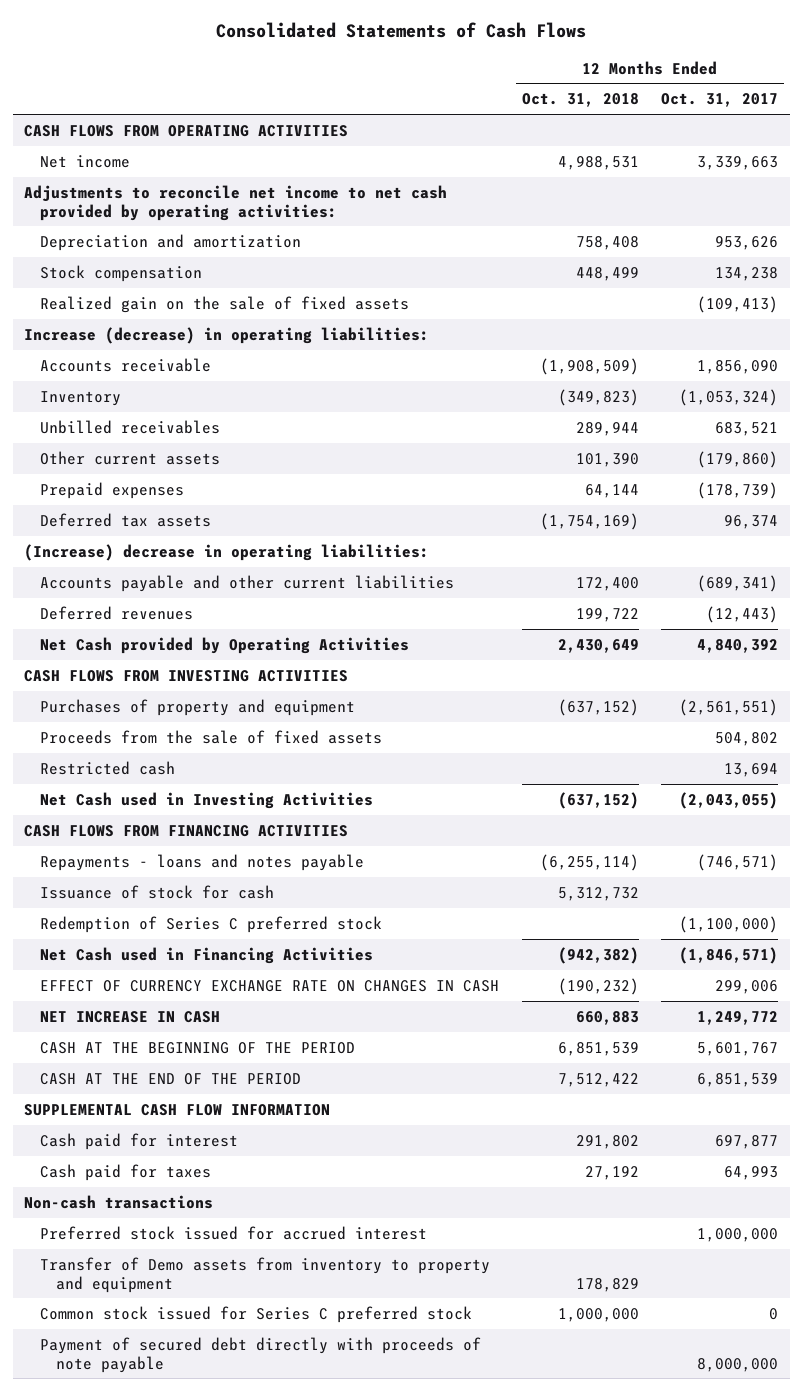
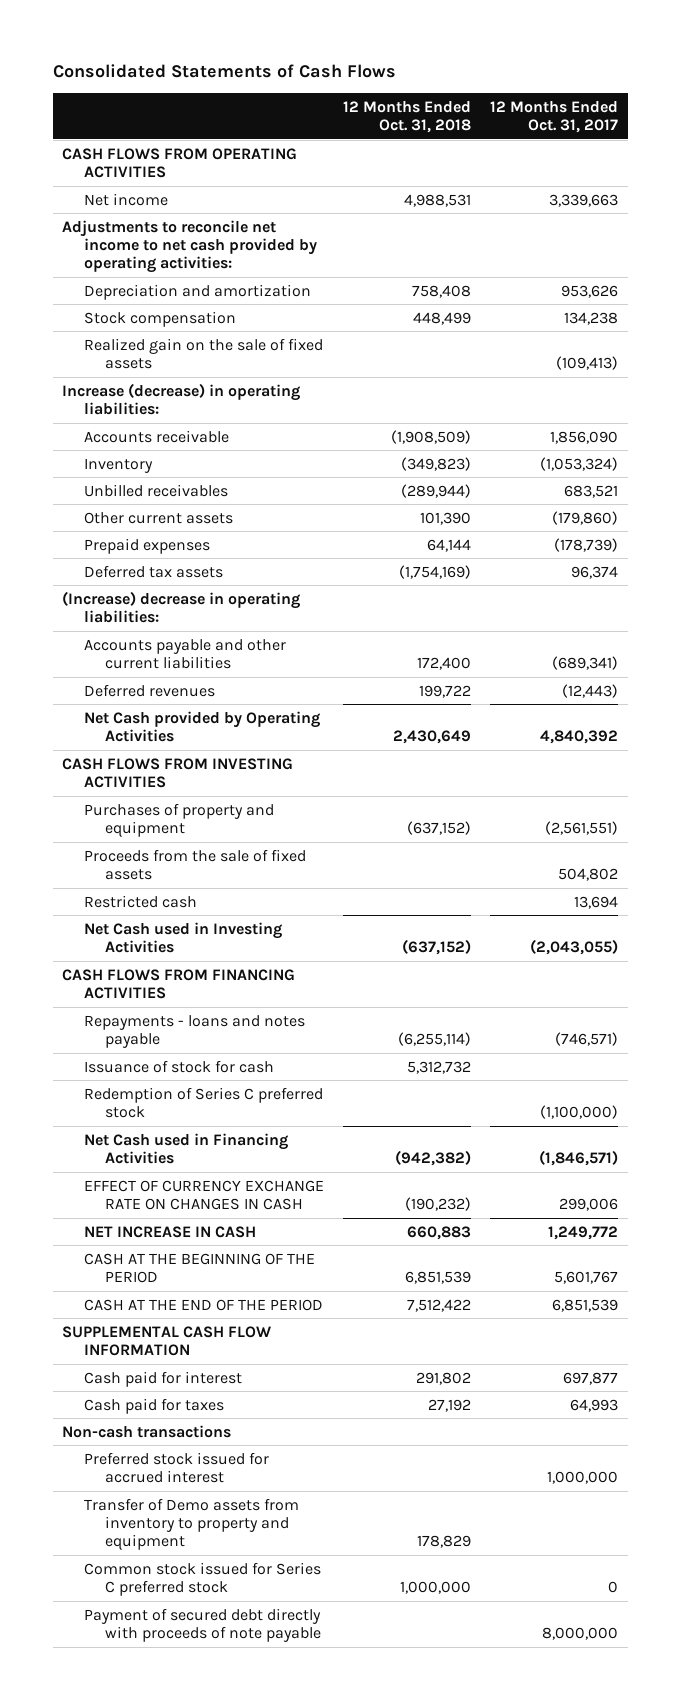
[575,421,639,436] 289,944 -> [400,483,471,498] (289,944)

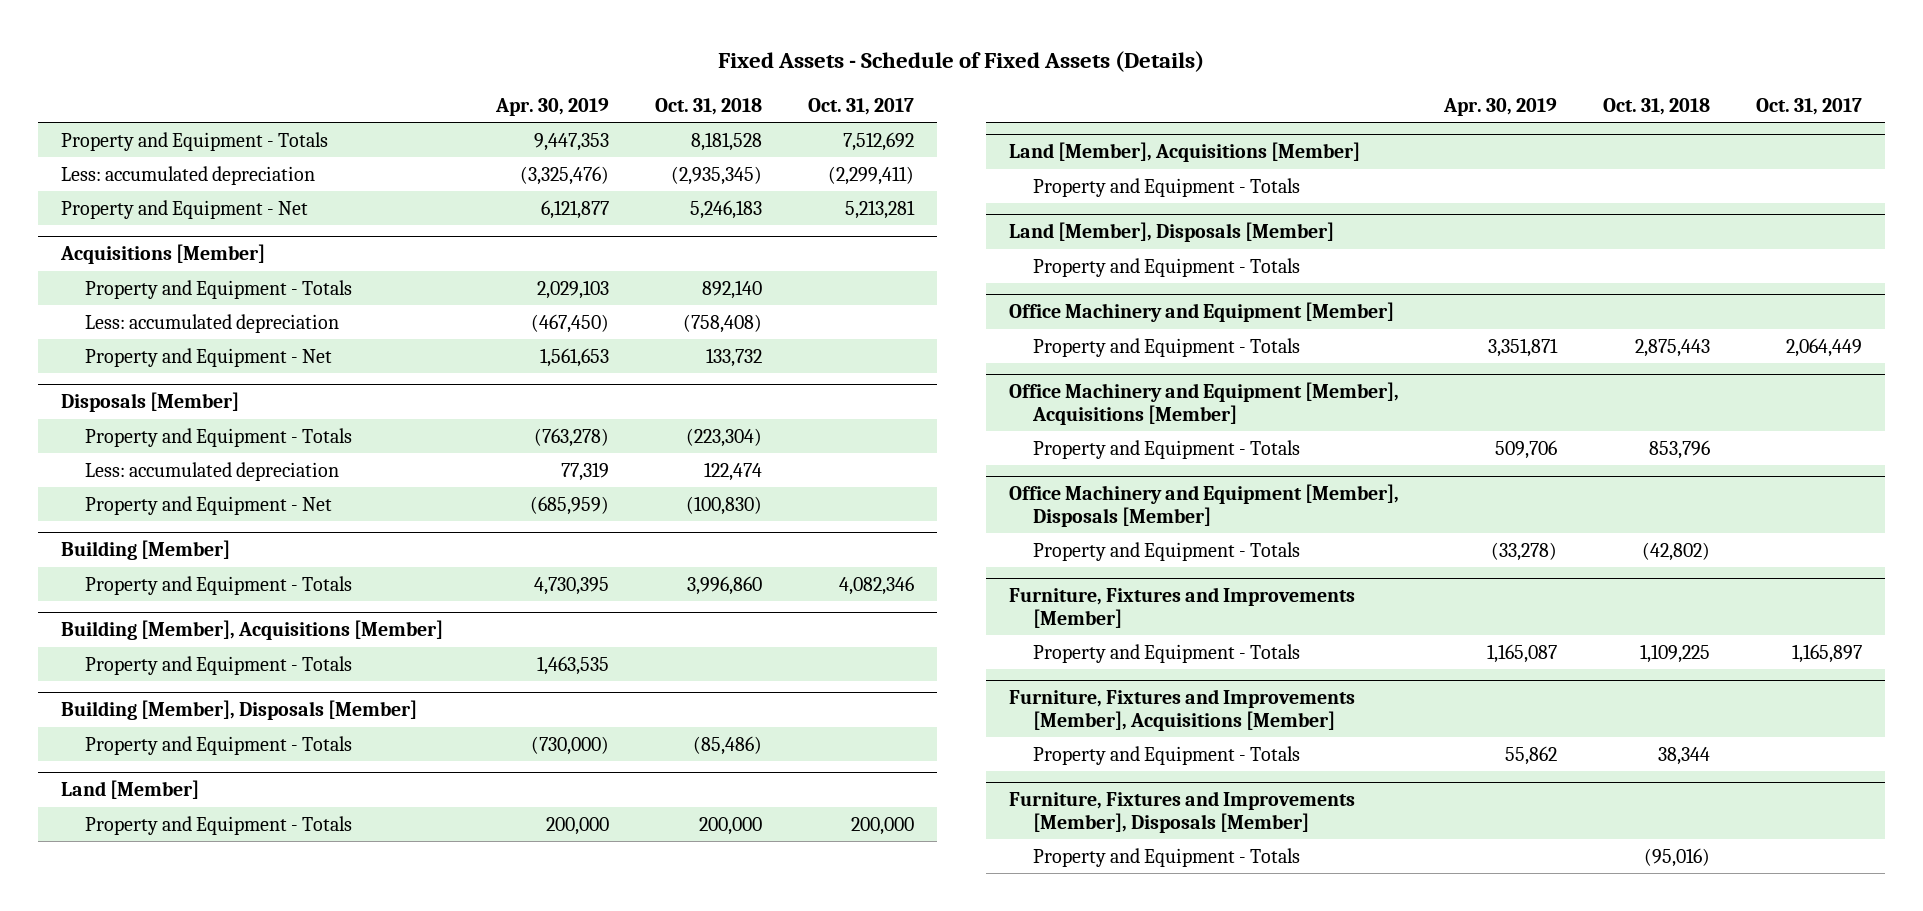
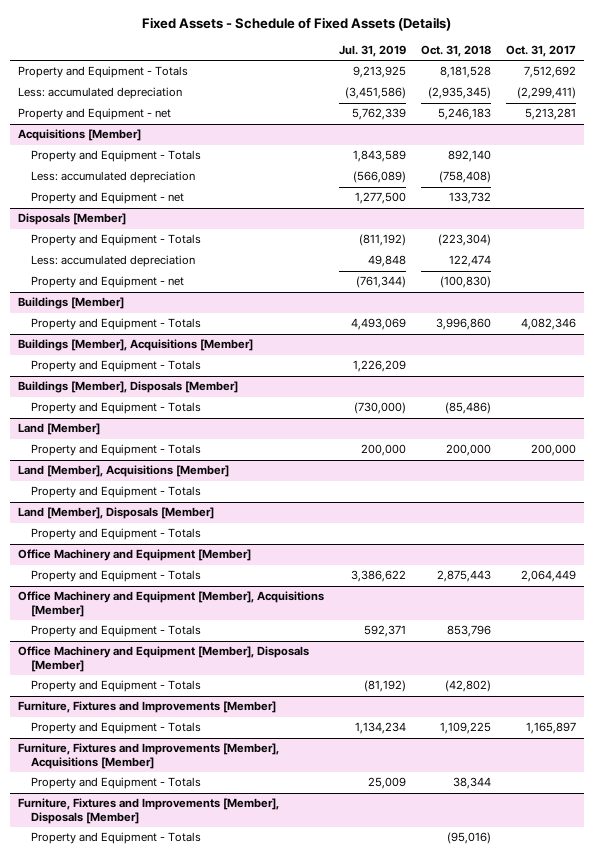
[495,97,610,116] Apr. 30, 2019 -> none
none -> [338,45,406,58] Jul. 31, 2019
[60,199,308,219] Property and Equipment - Net -> [17,108,171,121] Property and Equipment - net
[85,347,333,367] Property and Equipment - Net -> [31,192,185,205] Property and Equipment - net
[85,495,333,515] Property and Equipment - Net -> [31,276,185,289] Property and Equipment - net
[60,540,230,561] Building [Member] -> [17,297,124,310] Buildings [Member]
[60,620,443,641] Building [Member], Acquisitions [Member] -> [17,339,253,352] Buildings [Member], Acquisitions [Member]
[60,700,417,721] Building [Member], Disposals [Member] -> [17,381,238,394] Buildings [Member], Disposals [Member]

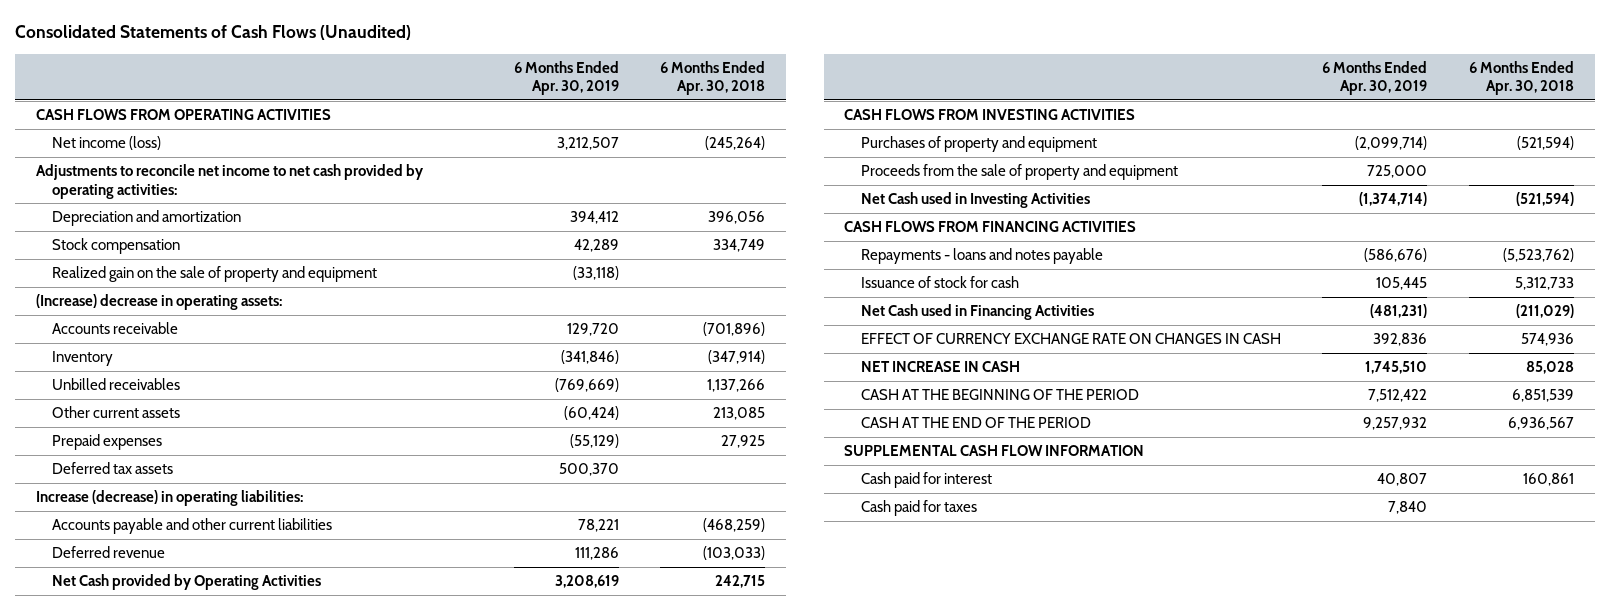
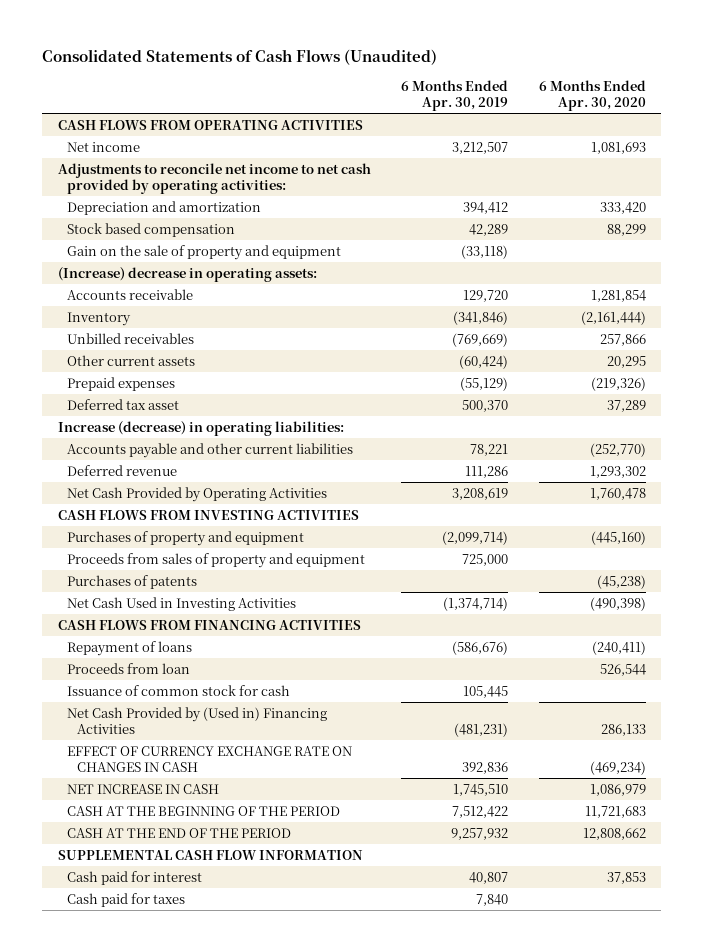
[659,60,765,96] 6 Months Ended Apr. 30, 2018 -> none
none -> [539,79,647,111] 6 Months Ended Apr. 30, 2020
[52,136,162,151] Net income (loss) -> [67,141,141,152] Net income
[52,238,181,255] Stock compensation -> [67,222,236,237] Stock based compensation
[52,266,378,283] Realized gain on the sale of property and equipment -> [67,244,342,260] Gain on the sale of property and equipment
[52,462,174,475] Deferred tax assets -> [67,398,180,410] Deferred tax asset
[52,574,322,591] Net Cash provided by Operating Activities -> [67,486,328,502] Net Cash Provided by Operating Activities
[861,164,1179,181] Proceeds from the sale of property and equipment -> [67,552,366,568] Proceeds from sales of property and equipment
none -> [67,574,198,589] Purchases of patents
[861,192,1091,209] Net Cash used in Investing Activities -> [67,596,297,611] Net Cash Used in Investing Activities
[861,248,1104,265] Repayments - loans and notes payable -> [67,640,193,656] Repayment of loans
none -> [67,662,191,674] Proceeds from loan
[861,276,1020,289] Issuance of stock for cash -> [67,684,291,696] Issuance of common stock for cash
[861,304,1095,321] Net Cash used in Financing Activities -> [67,706,328,734] Net Cash Provided by (Used in) Financing Activities

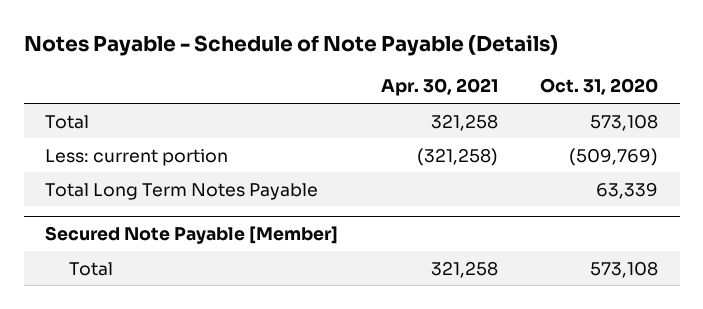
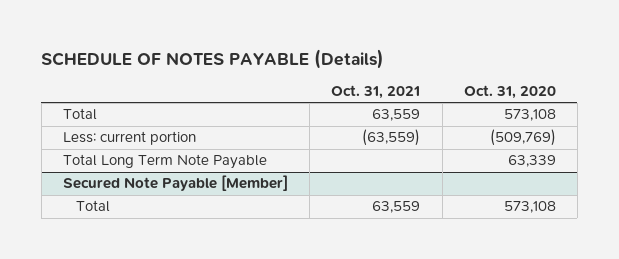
[23,34,558,56] Notes Payable - Schedule of Note Payable (Details) -> [41,48,385,69] SCHEDULE OF NOTES PAYABLE (Details)
[380,78,498,97] Apr. 30, 2021 -> none
none -> [331,85,421,100] Oct. 31, 2021
[44,182,318,200] Total Long Term Notes Payable -> [62,154,267,170] Total Long Term Note Payable

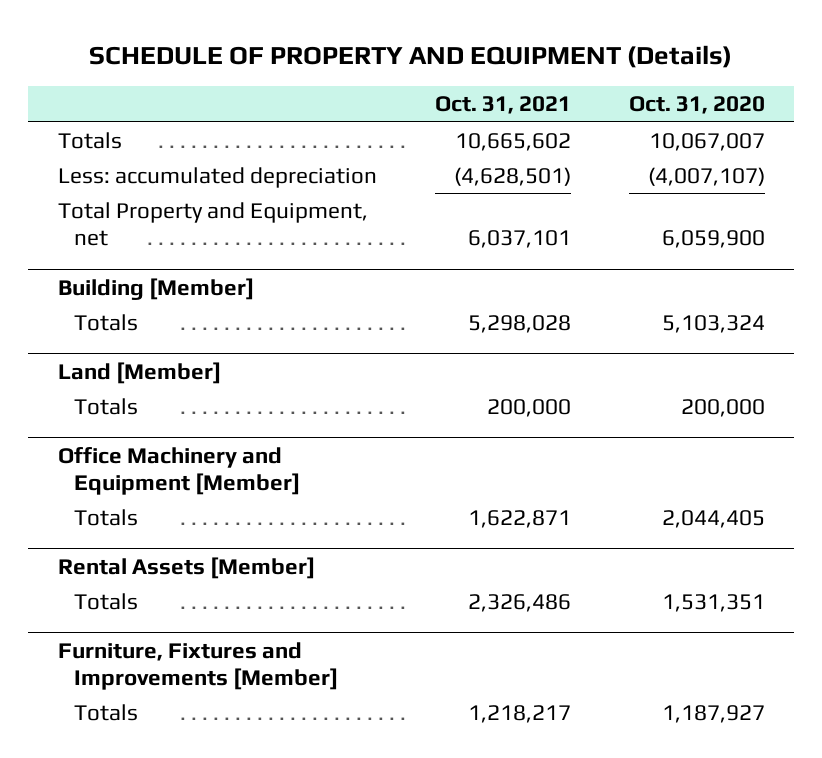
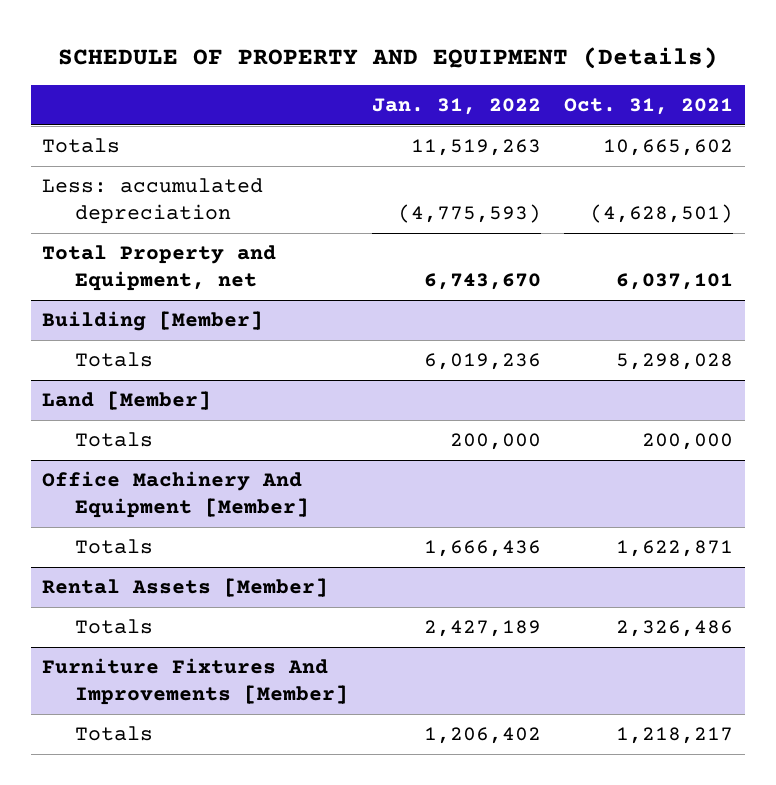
[628,96,765,115] Oct. 31, 2020 -> none
none -> [371,98,541,116] Jan. 31, 2022
[57,446,300,496] Office Machinery and Equipment [Member] -> [42,471,310,519] Office Machinery And Equipment [Member]
[57,641,338,691] Furniture, Fixtures and Improvements [Member] -> [42,658,349,706] Furniture Fixtures And Improvements [Member]

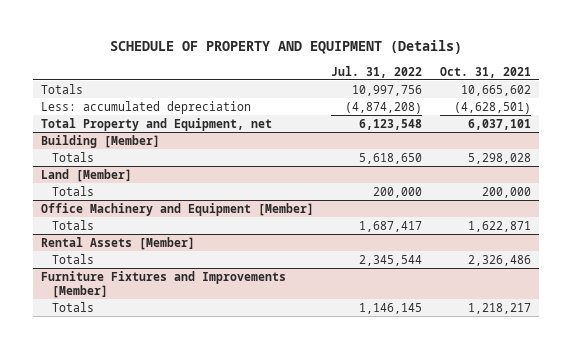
[371,98,541,116] Jan. 31, 2022 -> none
none -> [331,65,423,78] Jul. 31, 2022
[42,471,310,519] Office Machinery And Equipment [Member] -> [41,202,315,216] Office Machinery and Equipment [Member]
[42,658,349,706] Furniture Fixtures And Improvements [Member] -> [41,270,287,298] Furniture Fixtures and Improvements [Member]

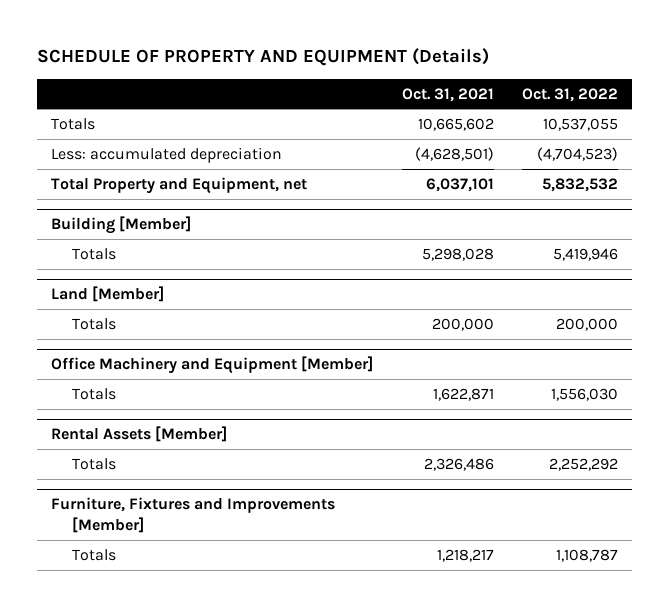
[331,65,423,78] Jul. 31, 2022 -> none
none -> [522,87,619,102] Oct. 31, 2022
[41,270,287,298] Furniture Fixtures and Improvements [Member] -> [51,497,336,534] Furniture, Fixtures and Improvements [Member]

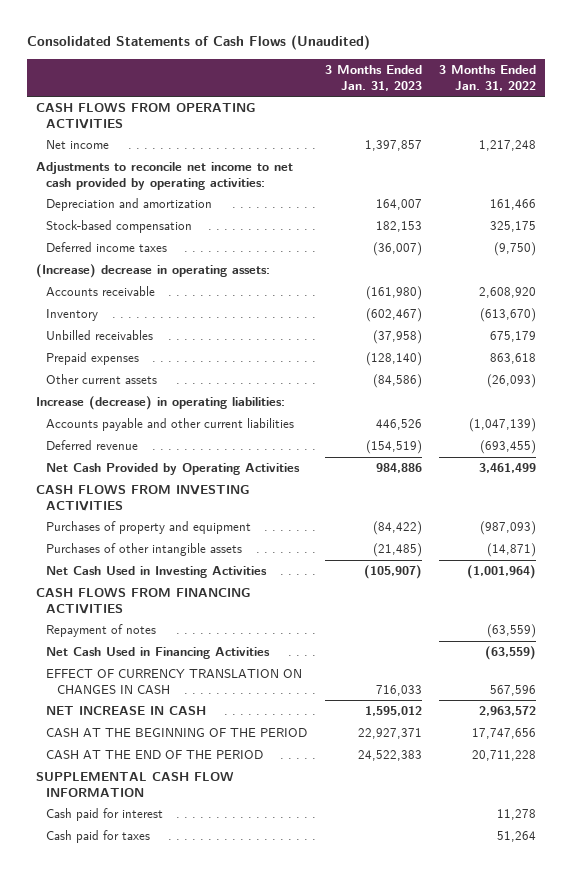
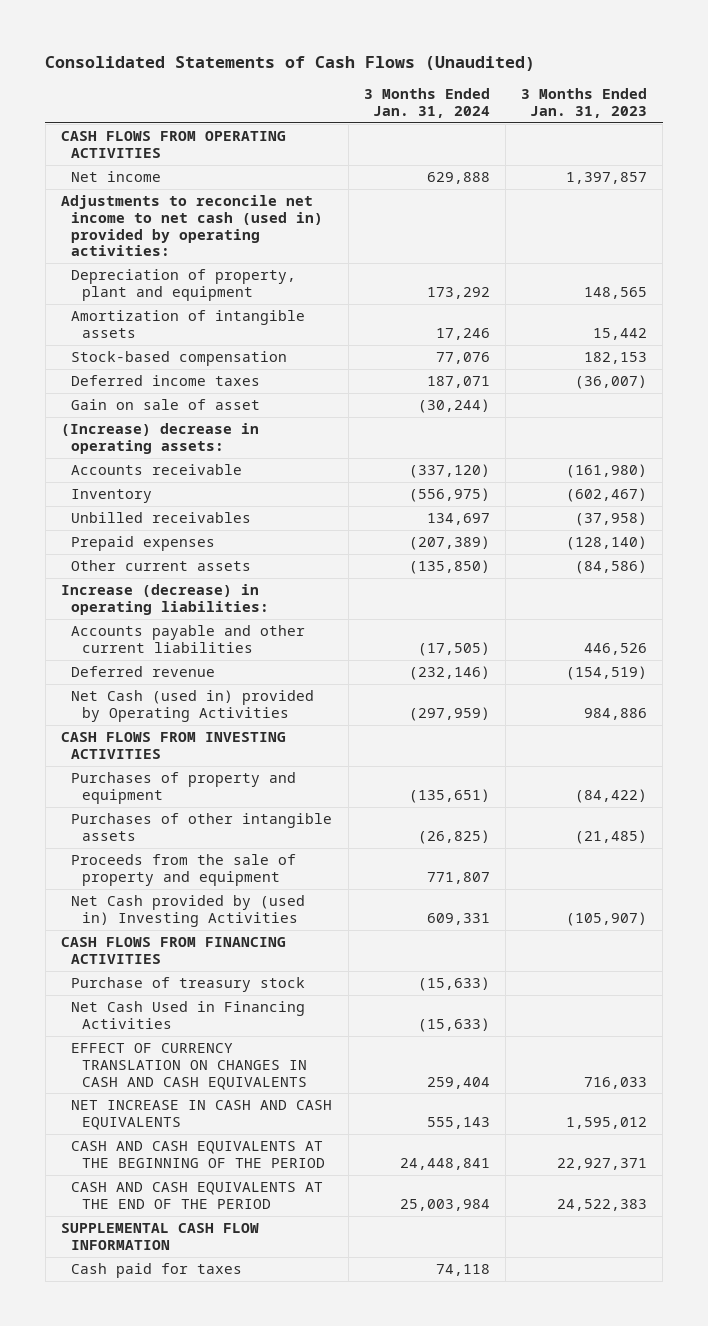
[439,64,537,91] 3 Months Ended Jan. 31, 2022 -> none
none -> [363,88,490,118] 3 Months Ended Jan. 31, 2024
[35,162,293,190] Adjustments to reconcile net income to net cash provided by operating activities: -> [60,195,324,257] Adjustments to reconcile net income to net cash (used in) provided by operating activities:
[46,198,213,212] Depreciation and amortization -> [71,269,297,301] Depreciation of property, plant and equipment
[375,199,422,211] 164,007 -> [584,286,648,299] 148,565
none -> [71,310,306,338] Amortization of intangible assets
none -> [71,399,261,411] Gain on sale of asset
[46,463,301,476] Net Cash Provided by Operating Activities -> [71,690,315,722] Net Cash (used in) provided by Operating Activities
none -> [71,854,297,886] Proceeds from the sale of property and equipment
[46,566,268,579] Net Cash Used in Investing Activities -> [71,895,306,927] Net Cash provided by (used in) Investing Activities
[46,624,157,638] Repayment of notes -> none
none -> [71,977,306,993] Purchase of treasury stock
[46,669,303,694] EFFECT OF CURRENCY TRANSLATION ON CHANGES IN CASH -> [71,1043,307,1090] EFFECT OF CURRENCY TRANSLATION ON CHANGES IN CASH AND CASH EQUIVALENTS
[46,706,207,716] NET INCREASE IN CASH -> [71,1100,333,1130] NET INCREASE IN CASH AND CASH EQUIVALENTS
[46,728,308,738] CASH AT THE BEGINNING OF THE PERIOD -> [71,1141,325,1168] CASH AND CASH EQUIVALENTS AT THE BEGINNING OF THE PERIOD
[46,750,264,760] CASH AT THE END OF THE PERIOD -> [71,1182,324,1209] CASH AND CASH EQUIVALENTS AT THE END OF THE PERIOD
[46,808,164,822] Cash paid for interest -> none

